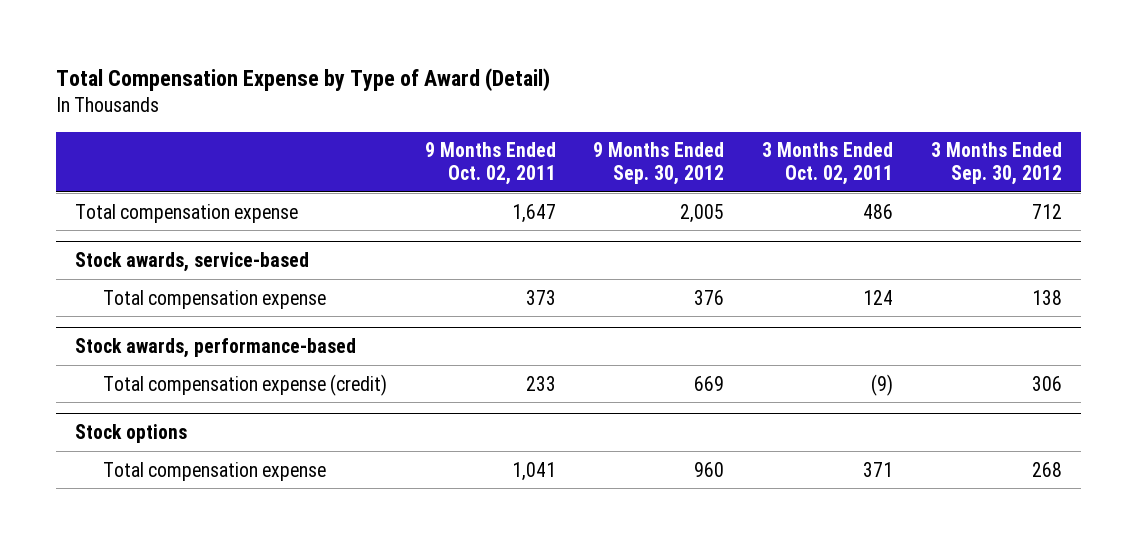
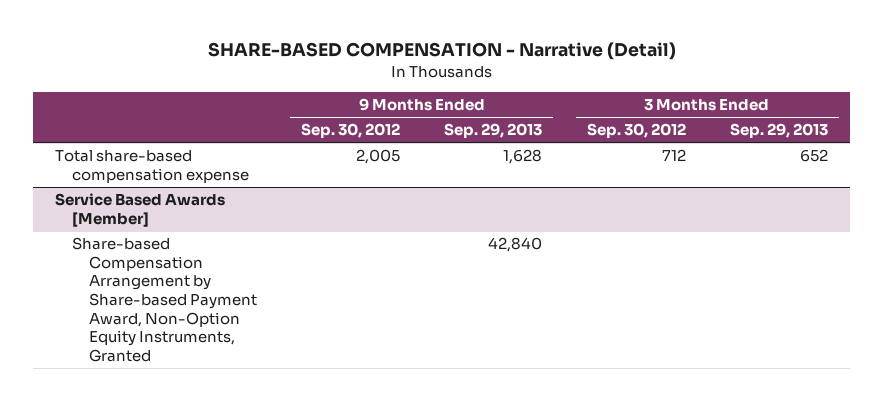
[56,68,551,92] Total Compensation Expense by Type of Award (Detail) -> [207,42,676,61] SHARE-BASED COMPENSATION - Narrative (Detail)
[424,142,556,185] 9 Months Ended Oct. 02, 2011 -> none
[762,142,894,185] 3 Months Ended Oct. 02, 2011 -> none
none -> [444,123,543,139] Sep. 29, 2013
none -> [730,123,829,139] Sep. 29, 2013
[102,289,326,309] Total compensation expense -> none
[75,337,357,358] Stock awards, performance-based -> none
[102,373,387,396] Total compensation expense (credit) -> none
[75,423,188,443] Stock options -> none
[102,461,326,481] Total compensation expense -> none
[75,203,299,223] Total compensation expense -> [55,150,249,183] Total share-based compensation expense
[75,251,310,272] Stock awards, service-based -> [55,193,226,227] Service Based Awards [Member]
none -> [71,237,257,363] Share-based Compensation Arrangement by Share-based Payment Award, Non-Option Equity Instruments, Granted

